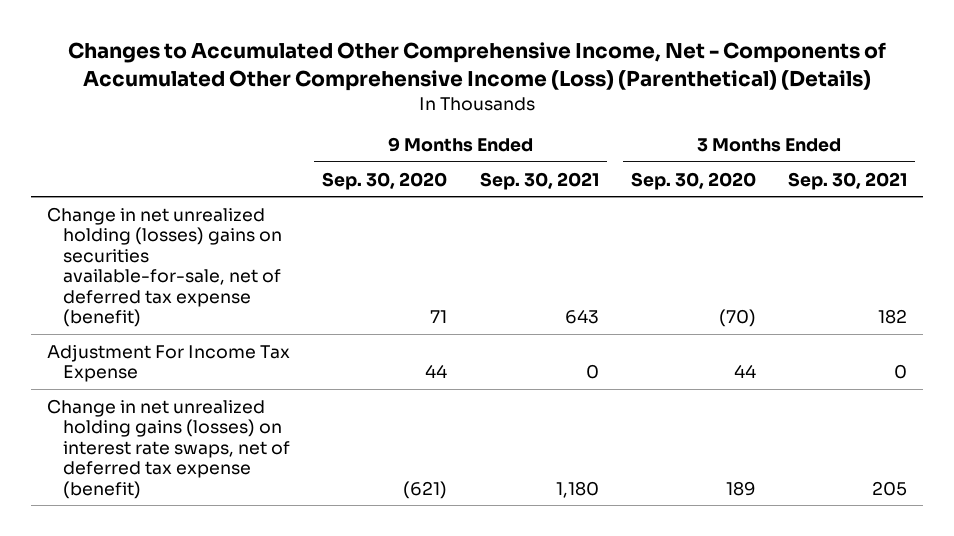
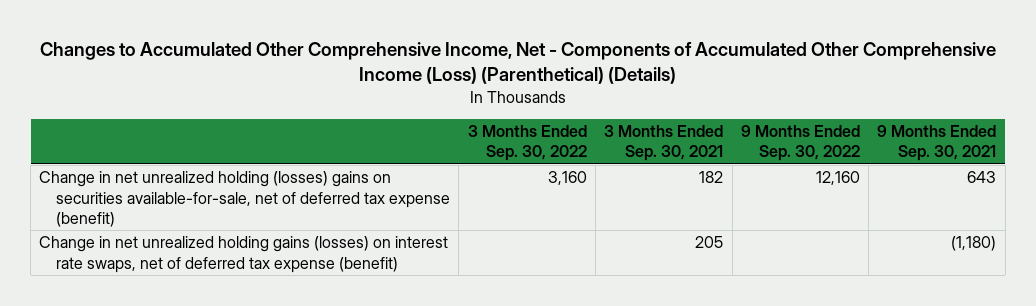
[322,171,448,190] Sep. 30, 2020 -> none
[630,171,756,190] Sep. 30, 2020 -> none
none -> [467,125,587,162] 3 Months Ended Sep. 30, 2022
none -> [740,125,860,162] 9 Months Ended Sep. 30, 2022
[47,343,291,383] Adjustment For Income Tax Expense -> none
[555,480,599,498] 1,180 -> [951,236,997,252] (1,180)

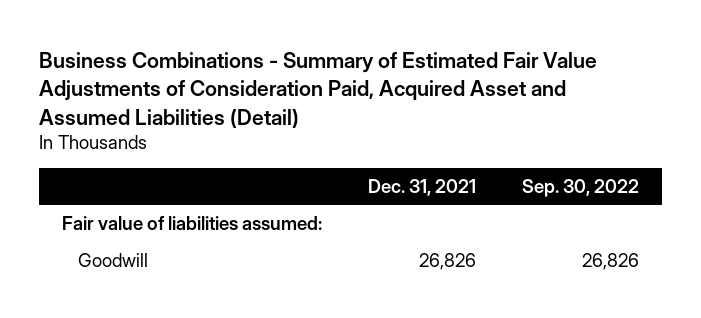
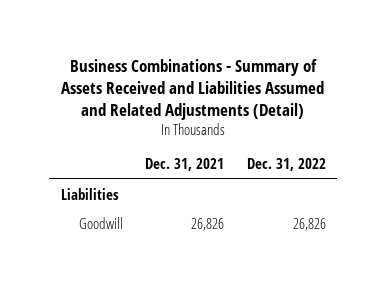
[39,51,598,128] Business Combinations - Summary of Estimated Fair Value Adjustments of Consideration Paid, Acquired Asset and Assumed Liabilities (Detail) -> [61,58,325,121] Business Combinations - Summary of Assets Received and Liabilities Assumed and Related Adjustments (Detail)
[521,178,639,197] Sep. 30, 2022 -> none
none -> [247,158,327,172] Dec. 31, 2022
[62,216,323,231] Fair value of liabilities assumed: -> [60,187,119,200] Liabilities

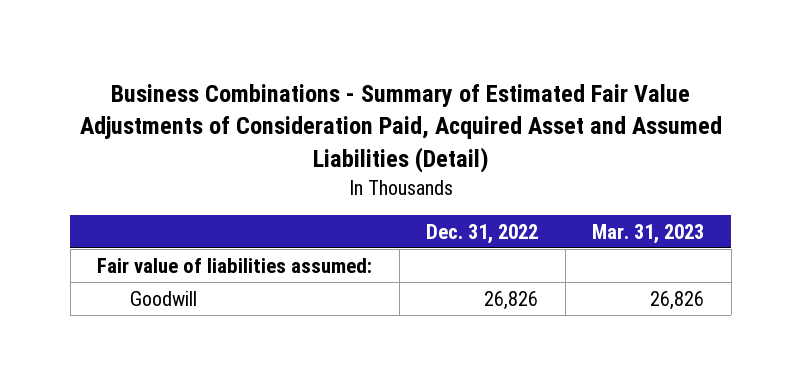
[61,58,325,121] Business Combinations - Summary of Assets Received and Liabilities Assumed and Related Adjustments (Detail) -> [79,84,722,173] Business Combinations - Summary of Estimated Fair Value Adjustments of Consideration Paid, Acquired Asset and Assumed Liabilities (Detail)
[145,158,225,172] Dec. 31, 2021 -> none
none -> [592,223,705,244] Mar. 31, 2023
[60,187,119,200] Liabilities -> [97,257,373,273] Fair value of liabilities assumed:

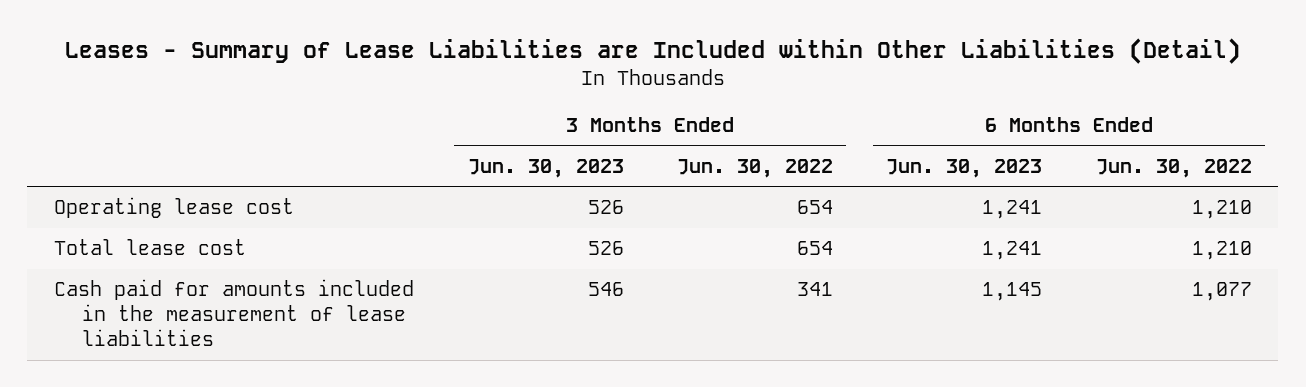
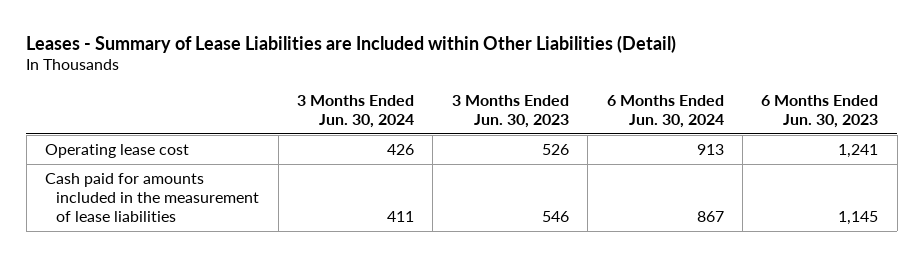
[676,159,833,179] Jun. 30, 2022 -> none
[1095,159,1252,179] Jun. 30, 2022 -> none
none -> [297,94,415,128] 3 Months Ended Jun. 30, 2024
none -> [606,94,724,128] 6 Months Ended Jun. 30, 2024
[54,239,247,256] Total lease cost -> none

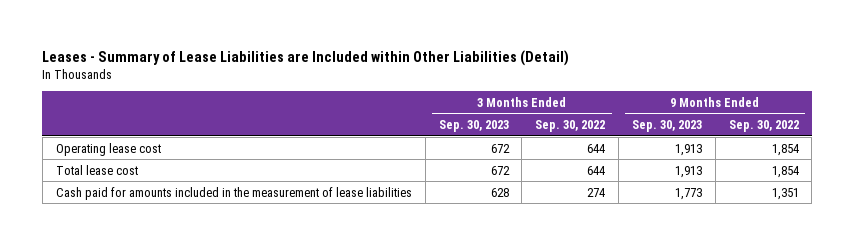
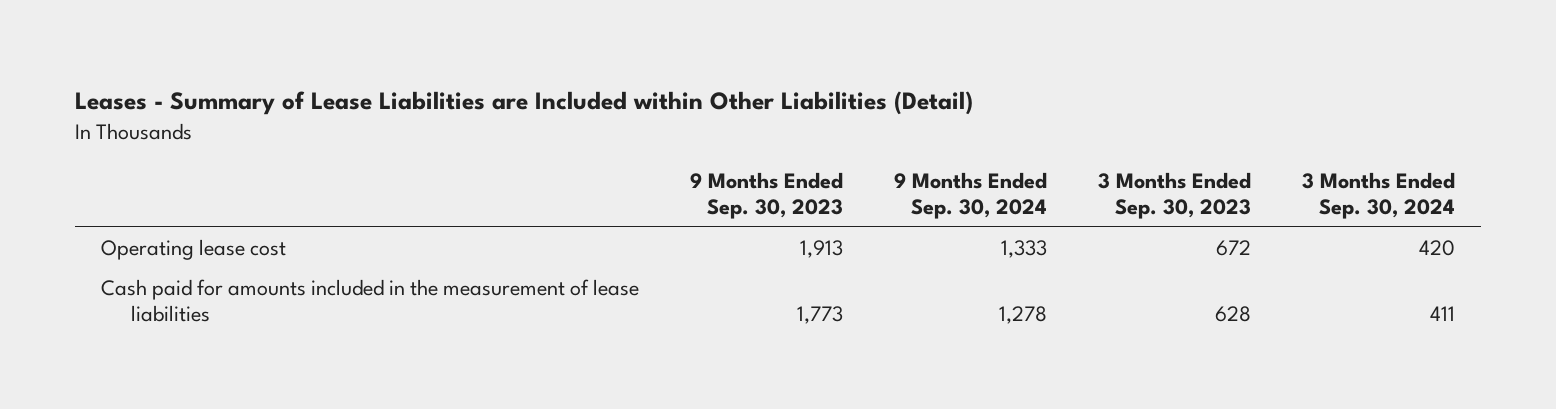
[535,120,606,133] Sep. 30, 2022 -> none
[728,120,799,133] Sep. 30, 2022 -> none
none -> [894,172,1048,220] 9 Months Ended Sep. 30, 2024
none -> [1302,172,1456,220] 3 Months Ended Sep. 30, 2024
[55,164,138,175] Total lease cost -> none

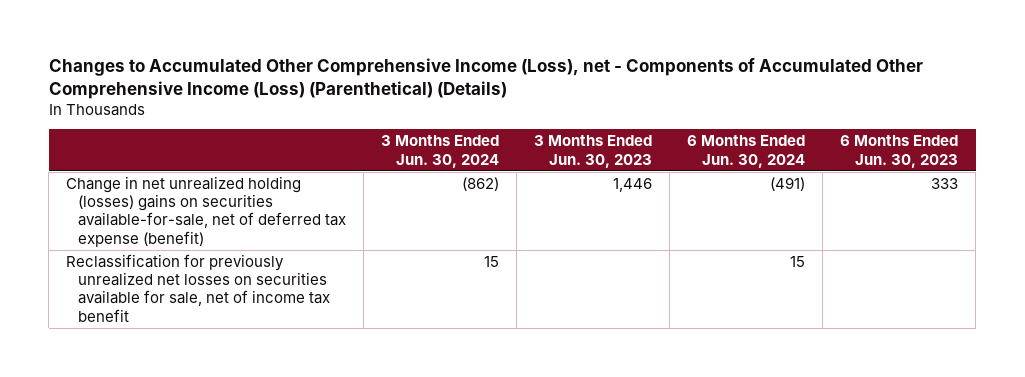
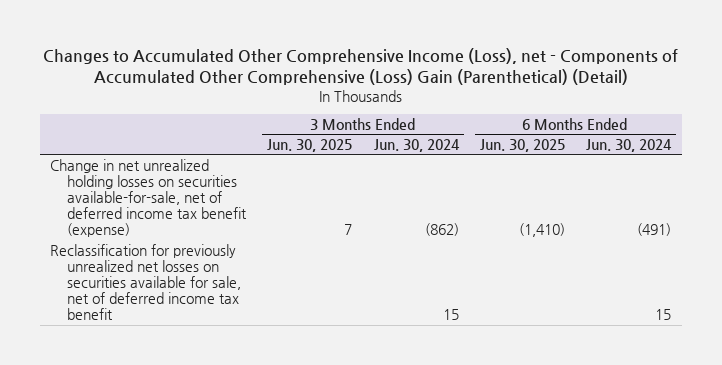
[48,57,923,99] Changes to Accumulated Other Comprehensive Income (Loss), net - Components of Accumulated Other Comprehensive Income (Loss) (Parenthetical) (Details) -> [42,48,678,86] Changes to Accumulated Other Comprehensive Income (Loss), net - Components of Accumulated Other Comprehensive (Loss) Gain (Parenthetical) (Detail)
[534,135,653,168] 3 Months Ended Jun. 30, 2023 -> none
[840,135,959,168] 6 Months Ended Jun. 30, 2023 -> none
none -> [267,139,353,153] Jun. 30, 2025
none -> [479,139,565,153] Jun. 30, 2025
[66,175,347,247] Change in net unrealized holding (losses) gains on securities available-for-sale, net of deferred tax expense (benefit) -> [50,158,248,238] Change in net unrealized holding losses on securities available-for-sale, net of deferred income tax benefit (expense)
[66,253,331,322] Reclassification for previously unrealized net losses on securities available for sale, net of income tax benefit -> [50,243,242,321] Reclassification for previously unrealized net losses on securities available for sale, net of deferred income tax benefit

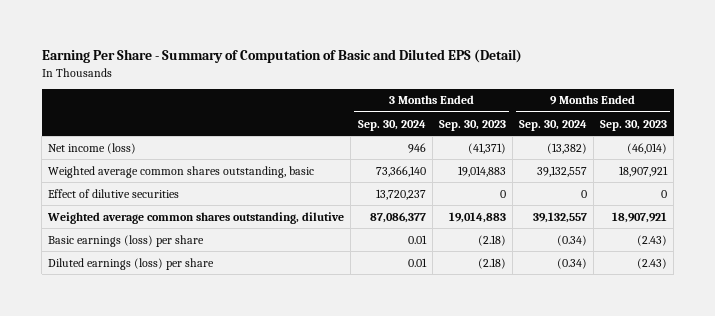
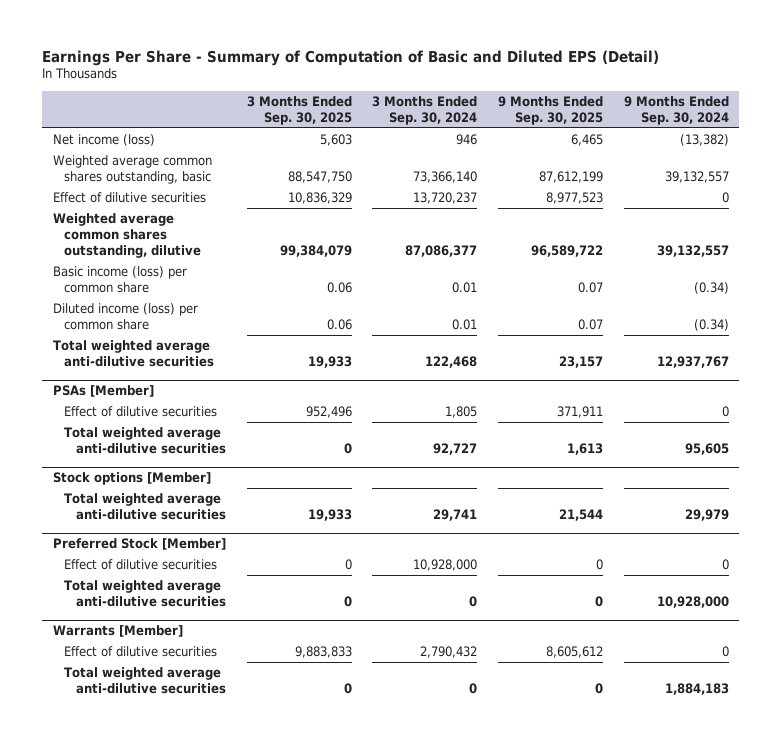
[41,49,522,64] Earning Per Share - Summary of Computation of Basic and Diluted EPS (Detail) -> [42,49,660,66] Earnings Per Share - Summary of Computation of Basic and Diluted EPS (Detail)
[438,119,506,131] Sep. 30, 2023 -> none
[600,119,668,131] Sep. 30, 2023 -> none
none -> [246,95,352,125] 3 Months Ended Sep. 30, 2025
none -> [498,95,604,125] 9 Months Ended Sep. 30, 2025
[48,234,205,247] Basic earnings (loss) per share -> [52,265,187,293] Basic income (loss) per common share
[48,257,215,270] Diluted earnings (loss) per share -> [52,302,198,330] Diluted income (loss) per common share
none -> [52,339,215,367] Total weighted average anti-dilutive securities
none -> [52,384,154,397] PSAs [Member]
none -> [64,405,218,417] Effect of dilutive securities
none -> [64,426,226,454] Total weighted average anti-dilutive securities
none -> [52,471,211,485] Stock options [Member]
none -> [64,492,226,520] Total weighted average anti-dilutive securities
none -> [52,537,226,550] Preferred Stock [Member]
none -> [64,558,218,570] Effect of dilutive securities
none -> [64,579,226,607] Total weighted average anti-dilutive securities
none -> [52,624,183,637] Warrants [Member]
none -> [64,645,218,657] Effect of dilutive securities
none -> [64,666,226,694] Total weighted average anti-dilutive securities

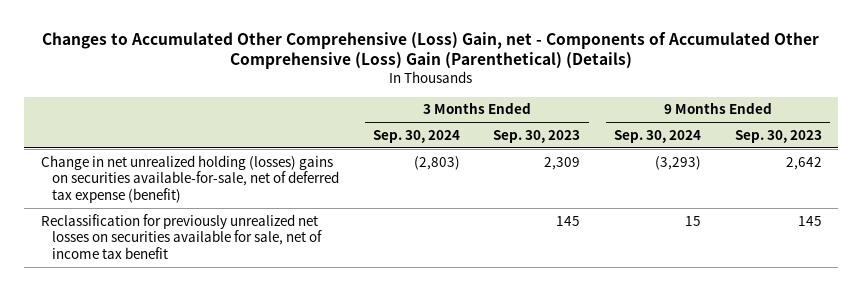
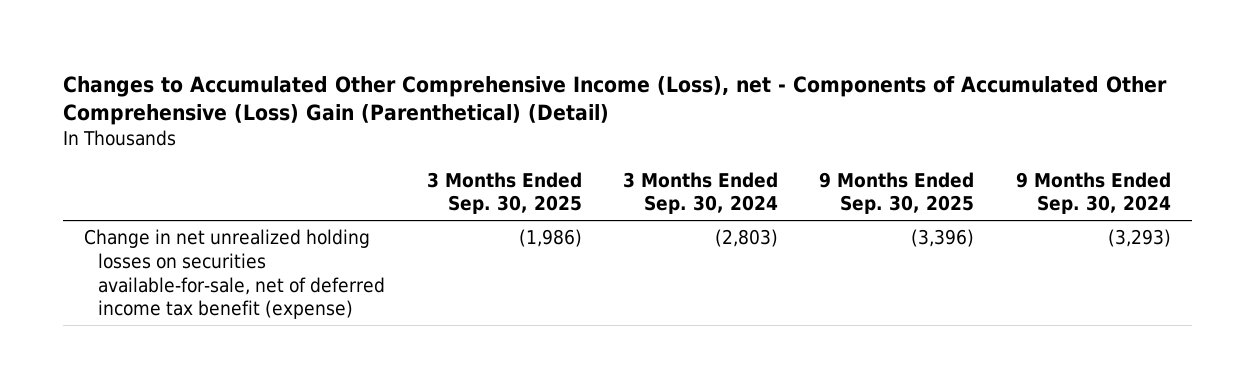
[42,31,820,70] Changes to Accumulated Other Comprehensive (Loss) Gain, net - Components of Accumulated Other Comprehensive (Loss) Gain (Parenthetical) (Details) -> [63,75,1168,126] Changes to Accumulated Other Comprehensive Income (Loss), net - Components of Accumulated Other Comprehensive (Loss) Gain (Parenthetical) (Detail)
[493,129,581,143] Sep. 30, 2023 -> none
[734,129,822,143] Sep. 30, 2023 -> none
none -> [426,171,582,215] 3 Months Ended Sep. 30, 2025
none -> [819,171,975,215] 9 Months Ended Sep. 30, 2025
[40,213,323,260] Reclassification for previously unrealized net losses on securities available for sale, net of income tax benefit -> none
[40,154,340,204] Change in net unrealized holding (losses) gains on securities available-for-sale, net of deferred tax expense (benefit) -> [83,229,386,320] Change in net unrealized holding losses on securities available-for-sale, net of deferred income tax benefit (expense)

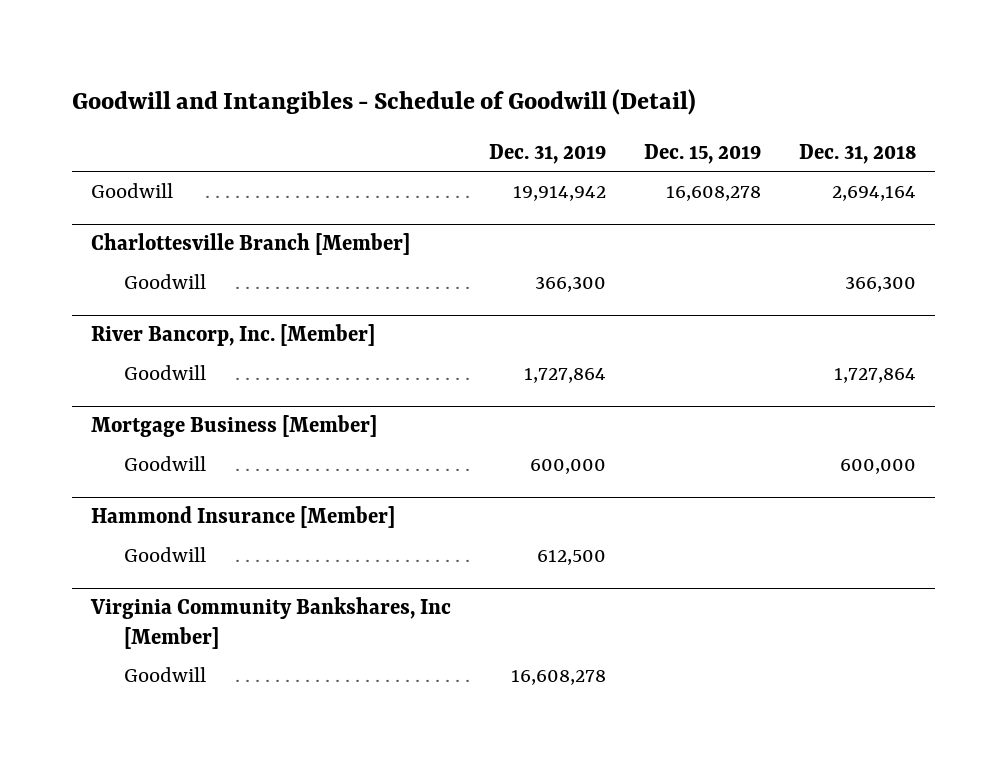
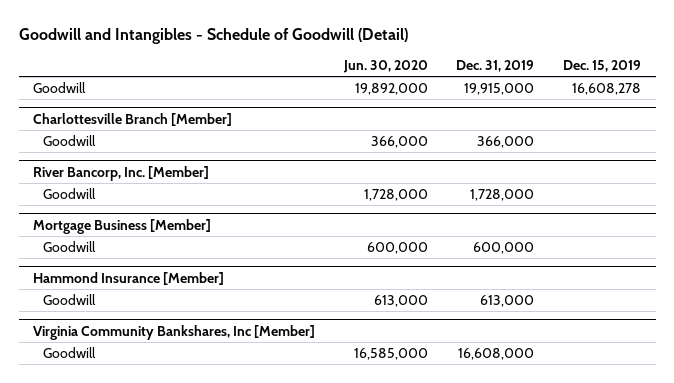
[798,143,916,164] Dec. 31, 2018 -> none
none -> [342,59,428,73] Jun. 30, 2020
[513,185,607,201] 19,914,942 -> [464,83,535,96] 19,915,000
[535,275,607,292] 366,300 -> [477,136,535,149] 366,000
[524,367,607,383] 1,727,864 -> [470,189,535,202] 1,728,000
[537,549,607,565] 612,500 -> [480,295,535,308] 613,000
[511,669,607,685] 16,608,278 -> [458,348,535,361] 16,608,000

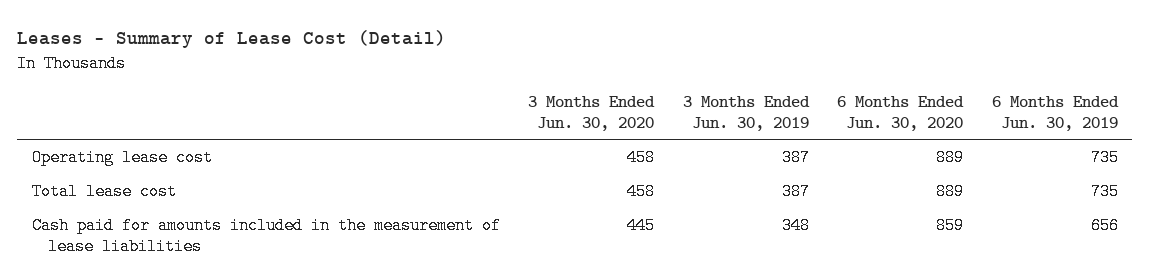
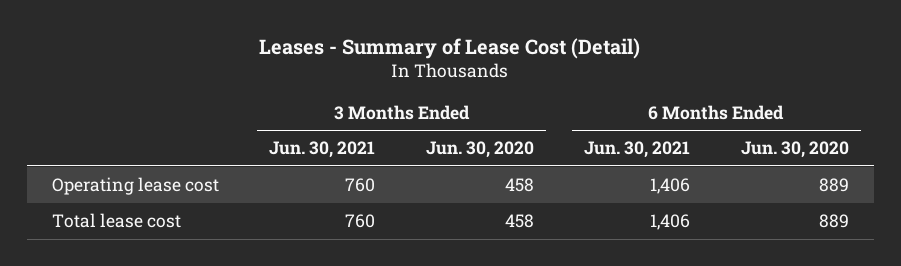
[682,96,810,131] 3 Months Ended Jun. 30, 2019 -> none
[992,96,1120,131] 6 Months Ended Jun. 30, 2019 -> none
none -> [269,141,376,159] Jun. 30, 2021
none -> [584,141,691,159] Jun. 30, 2021
[31,217,501,255] Cash paid for amounts included in the measurement of lease liabilities -> none

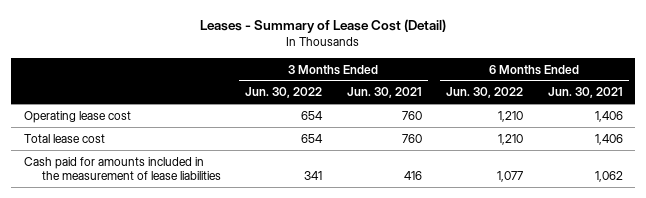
[425,141,534,159] Jun. 30, 2020 -> none
[740,141,849,159] Jun. 30, 2020 -> none
none -> [245,87,323,99] Jun. 30, 2022
none -> [446,87,524,99] Jun. 30, 2022
none -> [23,156,221,181] Cash paid for amounts included in the measurement of lease liabilities

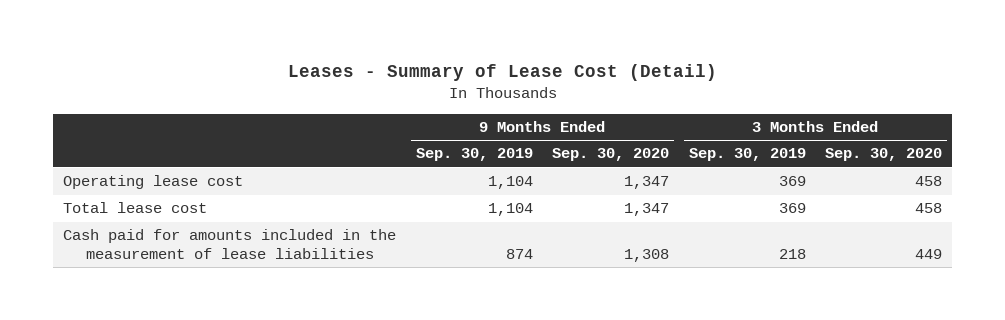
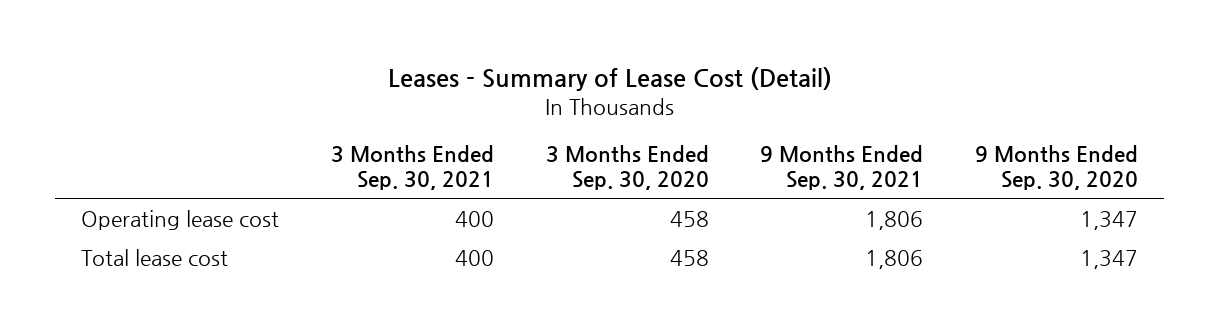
[415,148,533,162] Sep. 30, 2019 -> none
[688,148,806,162] Sep. 30, 2019 -> none
none -> [330,145,494,191] 3 Months Ended Sep. 30, 2021
none -> [760,145,924,191] 9 Months Ended Sep. 30, 2021
[63,229,397,260] Cash paid for amounts included in the measurement of lease liabilities -> none

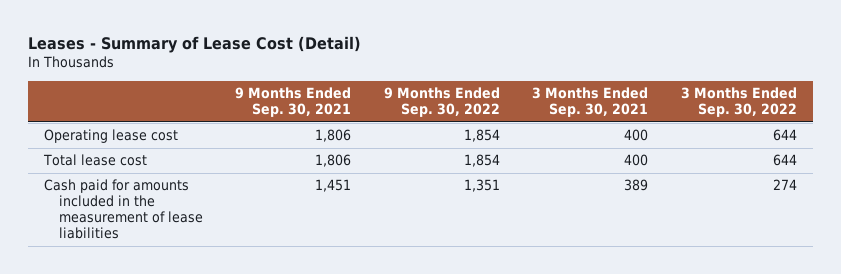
[545,145,709,191] 3 Months Ended Sep. 30, 2020 -> none
[975,145,1139,191] 9 Months Ended Sep. 30, 2020 -> none
none -> [383,87,500,118] 9 Months Ended Sep. 30, 2022
none -> [680,87,797,118] 3 Months Ended Sep. 30, 2022
none -> [44,179,203,240] Cash paid for amounts included in the measurement of lease liabilities

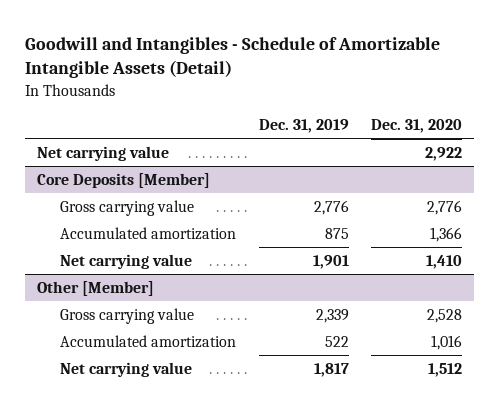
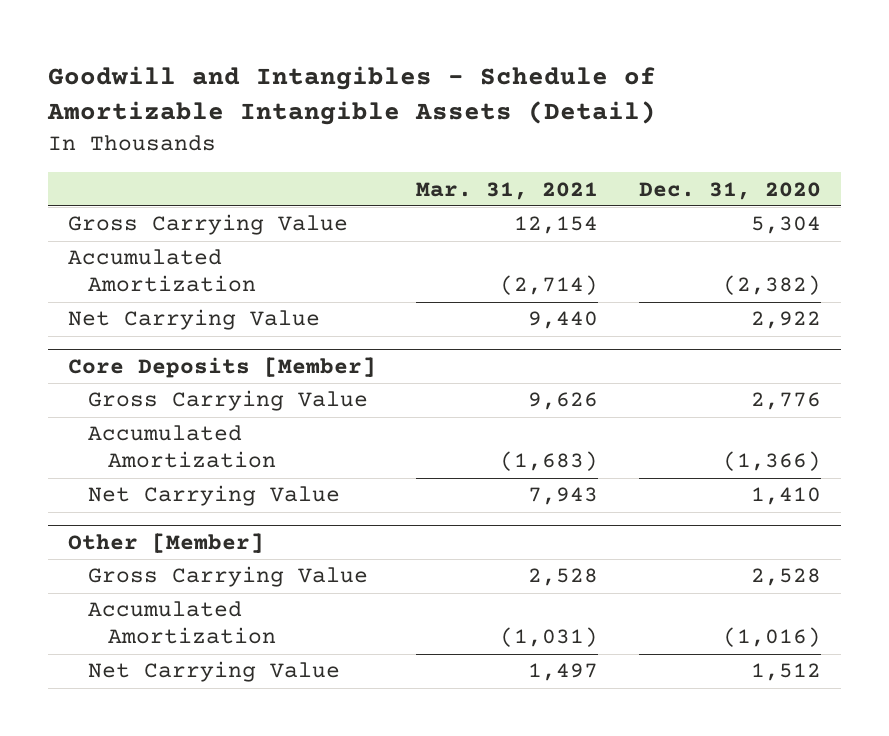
[258,119,349,134] Dec. 31, 2019 -> none
none -> [416,181,599,200] Mar. 31, 2021
none -> [68,214,349,236] Gross Carrying Value
none -> [68,249,257,293] Accumulated Amortization
[36,145,169,161] Net carrying value -> [68,309,321,331] Net Carrying Value
[59,199,194,216] Gross carrying value -> [88,390,369,412] Gross Carrying Value
[59,226,236,240] Accumulated amortization -> [88,425,277,469] Accumulated Amortization
[430,226,463,242] 1,366 -> [722,451,821,472] (1,366)
[59,253,192,269] Net carrying value -> [88,485,341,507] Net Carrying Value
[59,307,194,324] Gross carrying value -> [88,566,369,588] Gross Carrying Value
[59,334,236,348] Accumulated amortization -> [88,601,277,645] Accumulated Amortization
[431,334,463,350] 1,016 -> [722,627,821,648] (1,016)
[59,361,192,377] Net carrying value -> [88,661,341,683] Net Carrying Value

